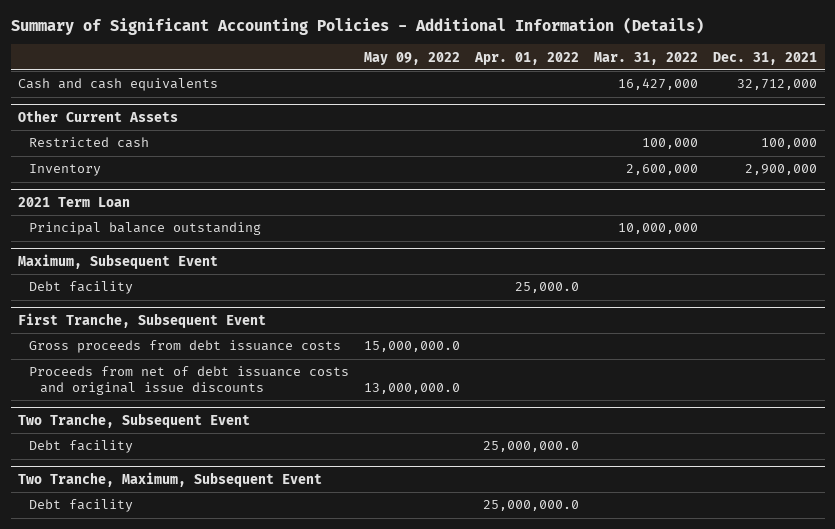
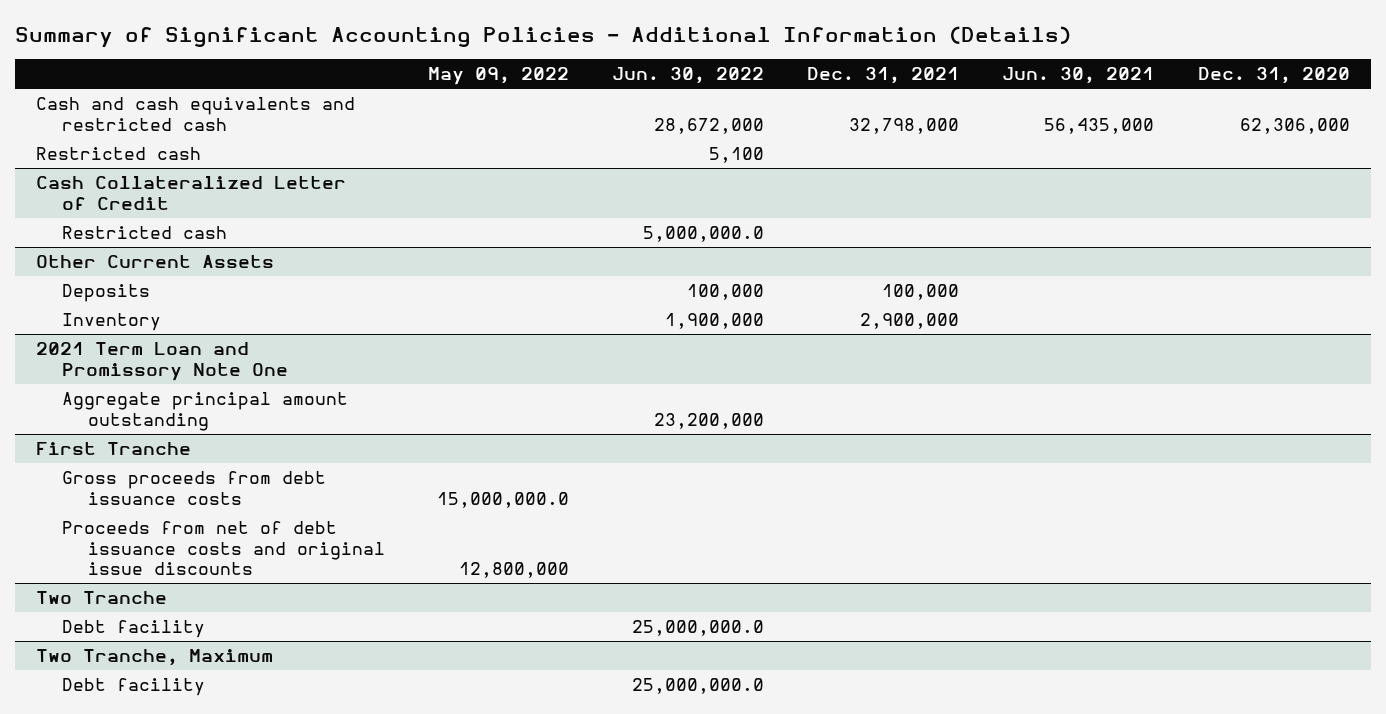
[474,51,580,65] Apr. 01, 2022 -> none
[594,51,699,65] Mar. 31, 2022 -> none
none -> [612,67,765,85] Jun. 30, 2022
none -> [1002,67,1155,85] Jun. 30, 2021
none -> [1197,67,1350,85] Dec. 31, 2020
[18,78,219,92] Cash and cash equivalents -> [36,97,356,131] Cash and cash equivalents and restricted cash
[737,79,818,91] 32,712,000 -> [849,117,960,134] 32,798,000
none -> [36,147,202,161] Restricted cash
none -> [36,176,347,210] Cash Collateralized Letter of Credit
none -> [62,226,228,240] Restricted cash
[28,137,149,149] Restricted cash -> none
none -> [62,284,151,303] Deposits
[18,197,131,208] 2021 Term Loan -> none
[28,222,261,236] Principal balance outstanding -> none
[18,254,219,270] Maximum, Subsequent Event -> none
[28,281,133,295] Debt facility -> none
none -> [36,342,289,381] 2021 Term Loan and Promissory Note One
none -> [62,392,349,431] Aggregate principal amount outstanding
[18,313,267,329] First Tranche, Subsequent Event -> [36,442,192,456] First Tranche
[363,383,460,395] 13,000,000.0 -> [458,562,569,579] 12,800,000
[18,413,251,429] Two Tranche, Subsequent Event -> [36,591,168,605] Two Tranche
[18,472,323,488] Two Tranche, Maximum, Subsequent Event -> [36,649,274,667] Two Tranche, Maximum

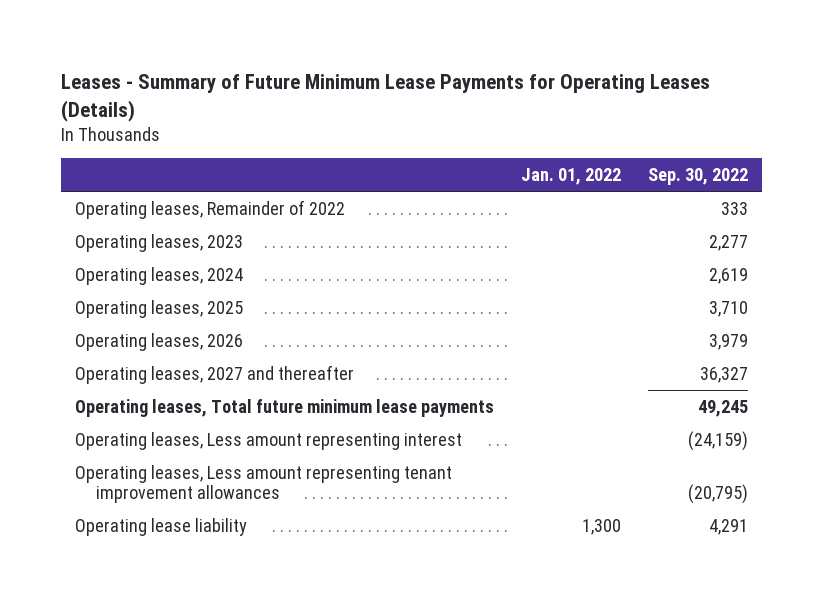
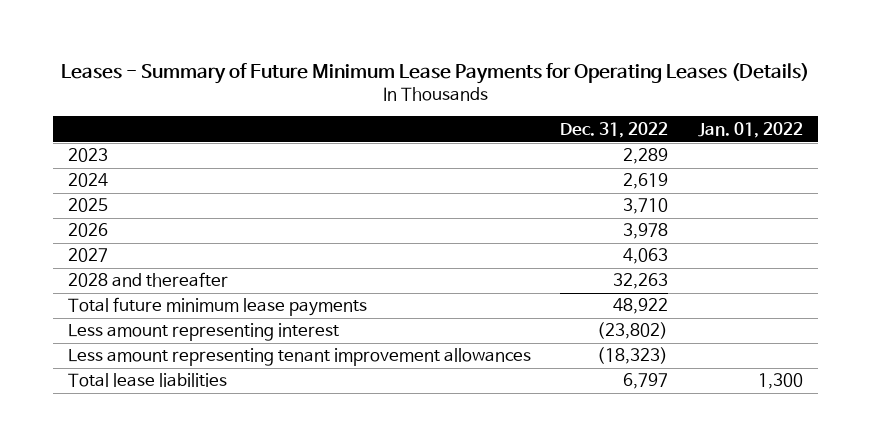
[648,168,749,186] Sep. 30, 2022 -> none
none -> [560,121,669,138] Dec. 31, 2022
[74,199,345,219] Operating leases, Remainder of 2022 -> none
[74,364,354,384] Operating leases, 2027 and thereafter -> none
[74,233,243,252] Operating leases, 2023 -> [67,148,108,163] 2023
[74,266,243,285] Operating leases, 2024 -> [67,173,108,188] 2024
[74,299,243,318] Operating leases, 2025 -> [67,198,108,213] 2025
[74,332,243,351] Operating leases, 2026 -> [67,223,108,238] 2026
none -> [67,248,108,263] 2027
none -> [67,272,228,288] 2028 and thereafter
[74,398,494,417] Operating leases, Total future minimum lease payments -> [67,297,367,317] Total future minimum lease payments
[74,431,462,450] Operating leases, Less amount representing interest -> [67,323,339,342] Less amount representing interest
[74,464,452,504] Operating leases, Less amount representing tenant improvement allowances -> [67,348,531,367] Less amount representing tenant improvement allowances
[74,517,247,536] Operating lease liability -> [67,373,227,388] Total lease liabilities

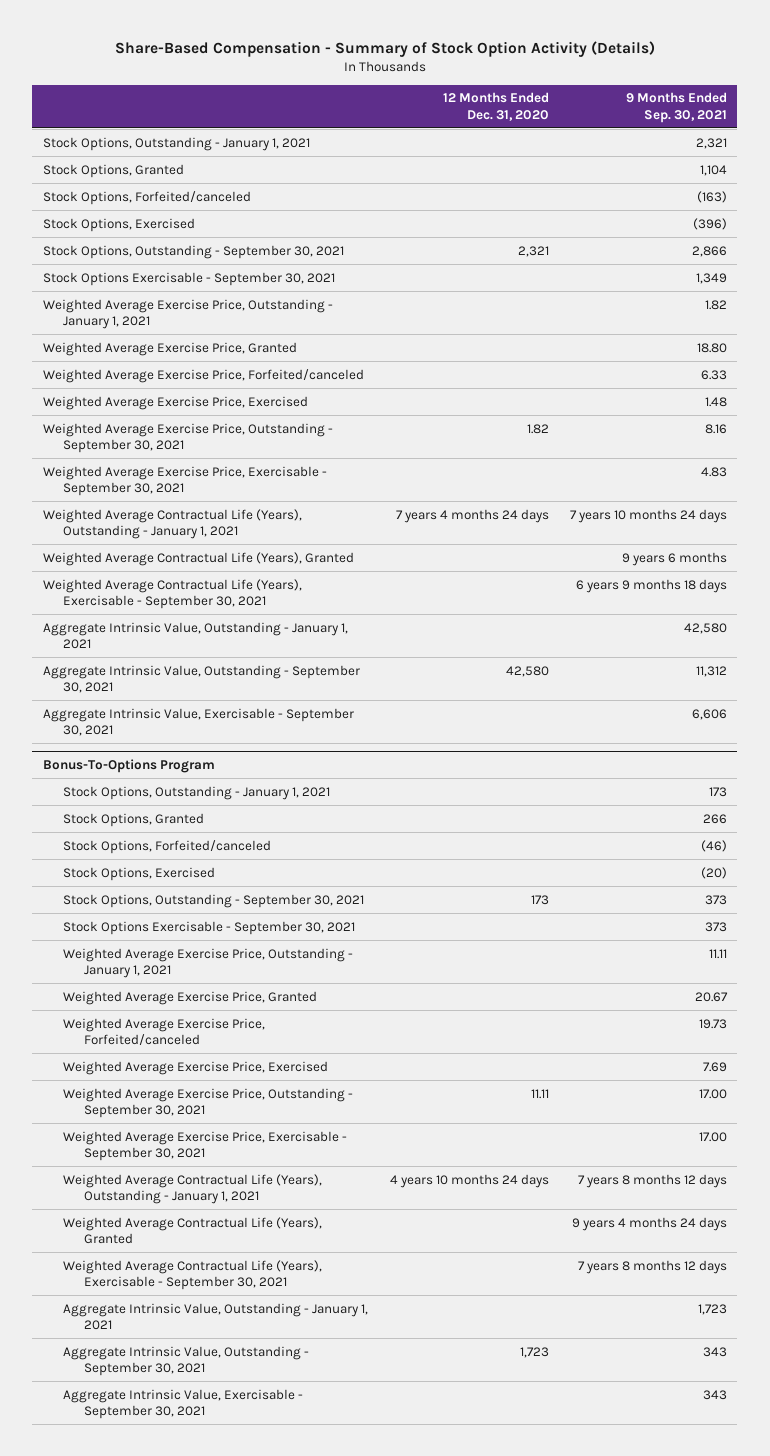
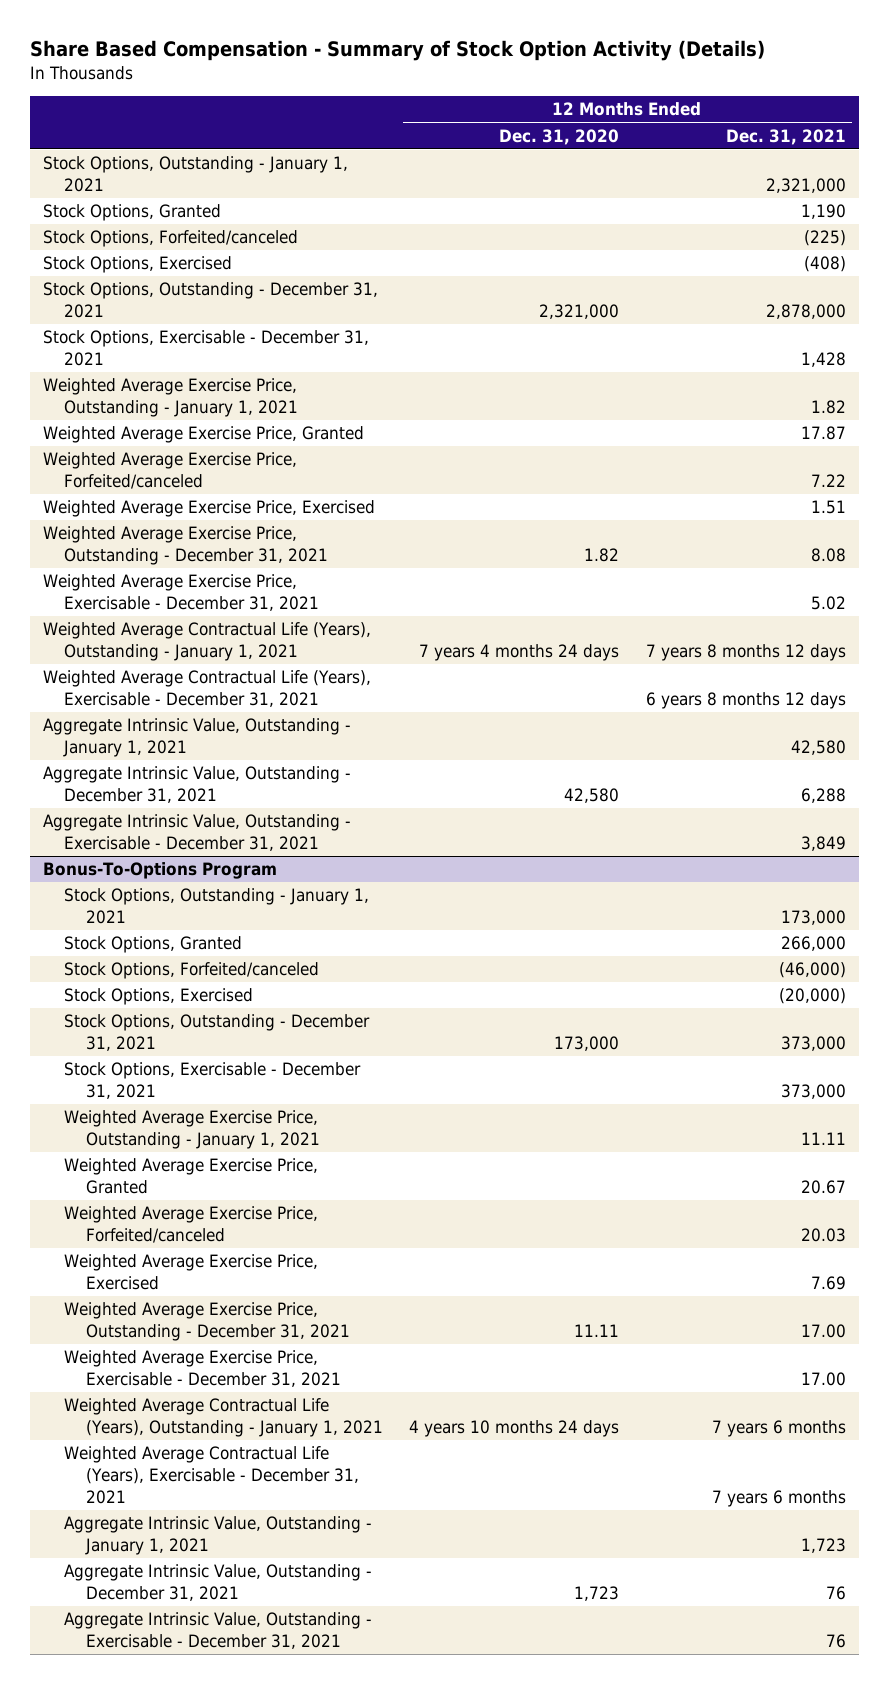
[114,41,655,58] Share-Based Compensation - Summary of Stock Option Activity (Details) -> [29,39,765,61] Share Based Compensation - Summary of Stock Option Activity (Details)
[625,92,727,123] 9 Months Ended Sep. 30, 2021 -> none
none -> [725,128,846,145] Dec. 31, 2021
[43,244,345,259] Stock Options, Outstanding - September 30, 2021 -> [42,282,378,319] Stock Options, Outstanding - December 31, 2021
[517,245,549,257] 2,321 -> [539,304,620,320] 2,321,000
[43,271,336,286] Stock Options Exercisable - September 30, 2021 -> [42,330,369,367] Stock Options, Exercisable - December 31, 2021
[43,422,334,453] Weighted Average Exercise Price, Outstanding - September 30, 2021 -> [42,526,329,566] Weighted Average Exercise Price, Outstanding - December 31, 2021
[43,465,328,496] Weighted Average Exercise Price, Exercisable - September 30, 2021 -> [42,574,320,612] Weighted Average Exercise Price, Exercisable - December 31, 2021
[43,551,355,566] Weighted Average Contractual Life (Years), Granted -> none
[43,578,303,609] Weighted Average Contractual Life (Years), Exercisable - September 30, 2021 -> [42,670,371,708] Weighted Average Contractual Life (Years), Exercisable - December 31, 2021
[43,664,361,693] Aggregate Intrinsic Value, Outstanding - September 30, 2021 -> [42,766,351,804] Aggregate Intrinsic Value, Outstanding - December 31, 2021
[43,707,355,736] Aggregate Intrinsic Value, Exercisable - September 30, 2021 -> [42,814,351,852] Aggregate Intrinsic Value, Outstanding - Exercisable - December 31, 2021
[63,893,365,908] Stock Options, Outstanding - September 30, 2021 -> [64,1014,371,1052] Stock Options, Outstanding - December 31, 2021
[530,894,549,905] 173 -> [554,1036,620,1052] 173,000
[63,920,356,935] Stock Options Exercisable - September 30, 2021 -> [64,1062,362,1100] Stock Options, Exercisable - December 31, 2021
[63,1087,354,1118] Weighted Average Exercise Price, Outstanding - September 30, 2021 -> [64,1302,350,1342] Weighted Average Exercise Price, Outstanding - December 31, 2021
[63,1130,348,1161] Weighted Average Exercise Price, Exercisable - September 30, 2021 -> [64,1350,341,1388] Weighted Average Exercise Price, Exercisable - December 31, 2021
[63,1216,323,1244] Weighted Average Contractual Life (Years), Granted -> none
[63,1259,323,1290] Weighted Average Contractual Life (Years), Exercisable - September 30, 2021 -> [64,1446,359,1504] Weighted Average Contractual Life (Years), Exercisable - December 31, 2021
[63,1345,310,1376] Aggregate Intrinsic Value, Outstanding - September 30, 2021 -> [64,1564,373,1602] Aggregate Intrinsic Value, Outstanding - December 31, 2021
[63,1388,304,1419] Aggregate Intrinsic Value, Exercisable - September 30, 2021 -> [64,1612,373,1650] Aggregate Intrinsic Value, Outstanding - Exercisable - December 31, 2021

